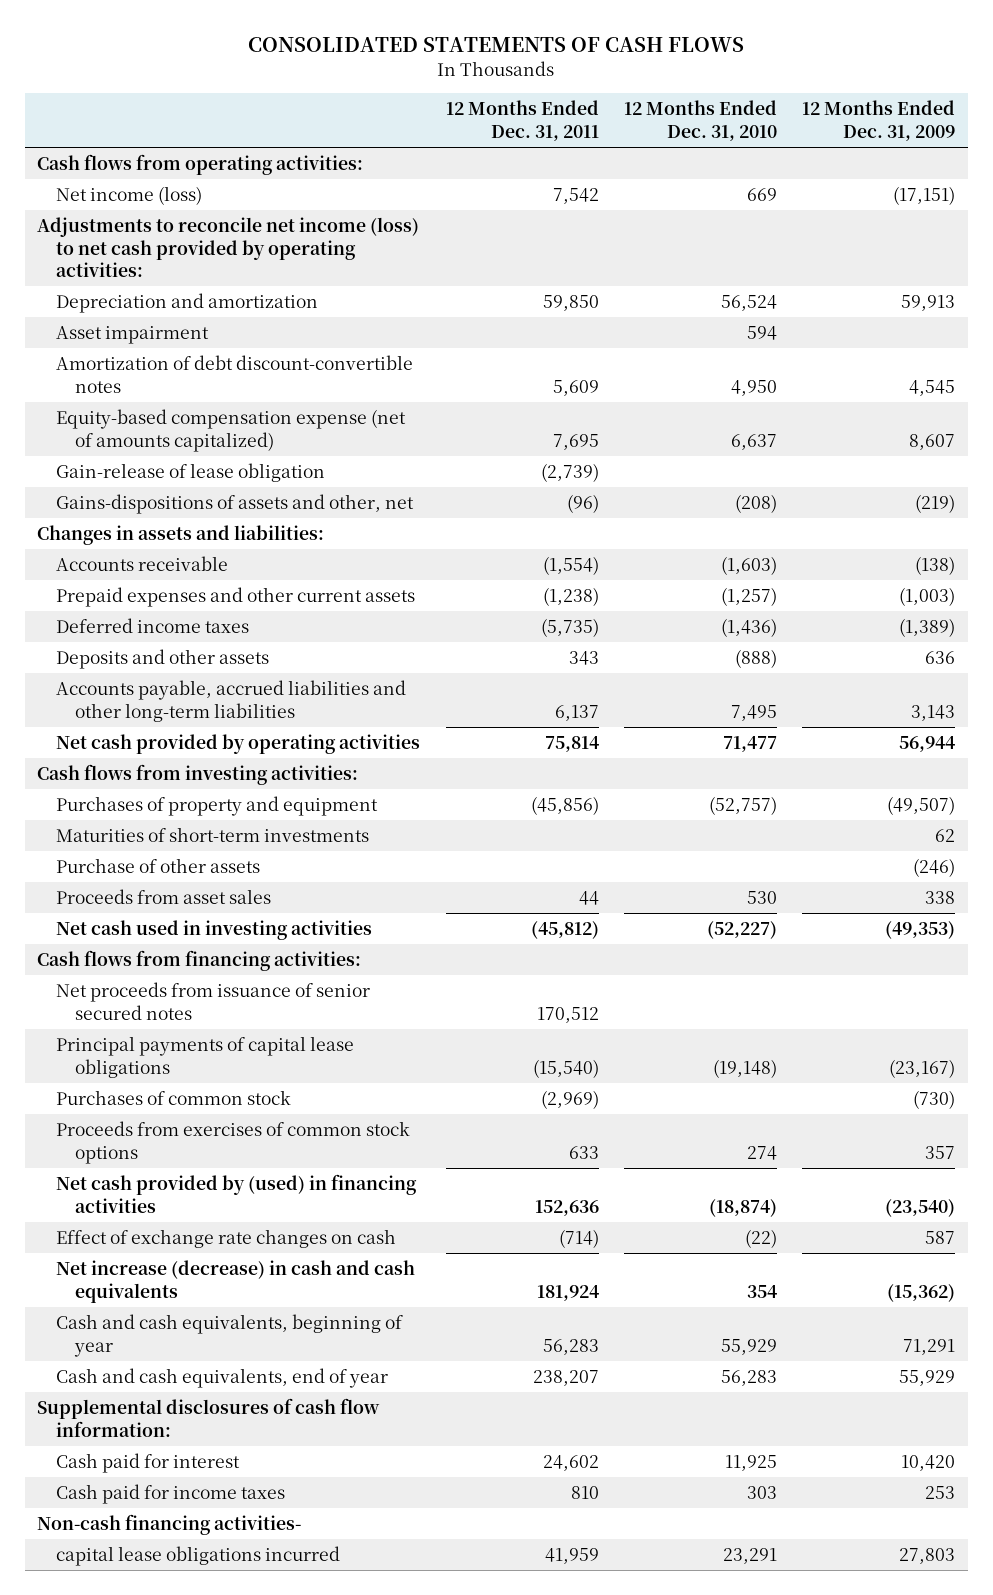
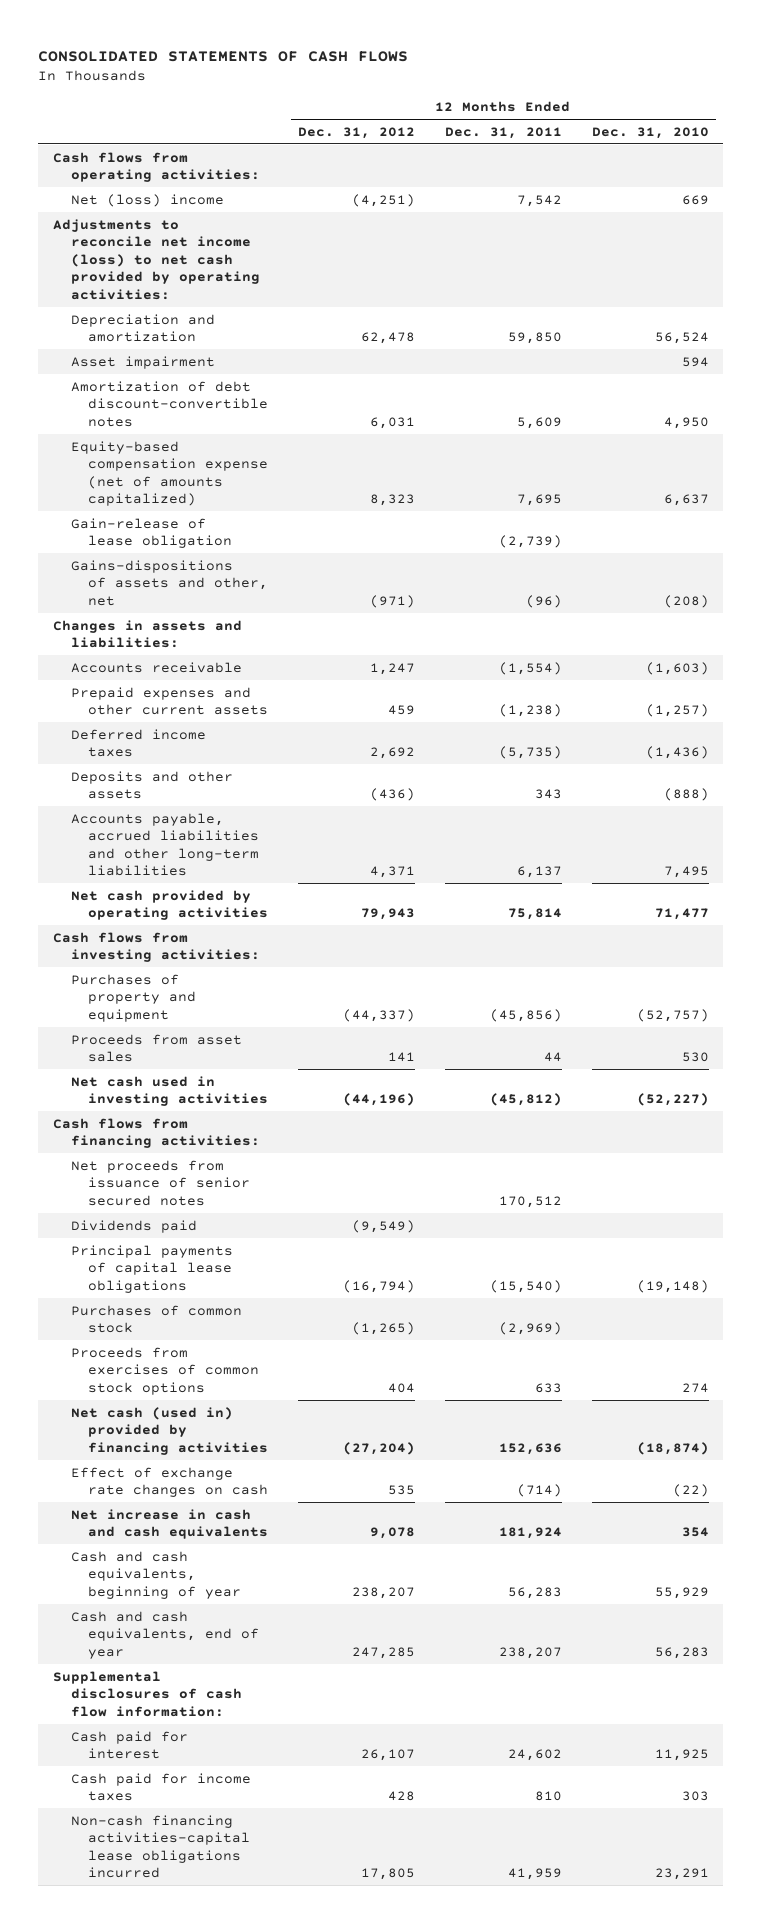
[802,100,956,141] 12 Months Ended Dec. 31, 2009 -> none
none -> [298,126,416,139] Dec. 31, 2012
[56,186,203,206] Net income (loss) -> [70,193,224,207] Net (loss) income
[56,827,370,843] Maturities of short-term investments -> none
[56,858,261,874] Purchase of other assets -> none
none -> [70,1219,197,1233] Dividends paid
[56,1174,418,1213] Net cash provided by (used) in financing activities -> [70,1406,269,1455] Net cash (used in) provided by financing activities
[56,1260,416,1303] Net increase (decrease) in cash and cash equivalents -> [70,1508,269,1540] Net increase in cash and cash equivalents
[37,1514,302,1536] Non-cash financing activities- -> none
[56,1546,341,1567] capital lease obligations incurred -> [70,1814,251,1879] Non-cash financing activities-capital lease obligations incurred

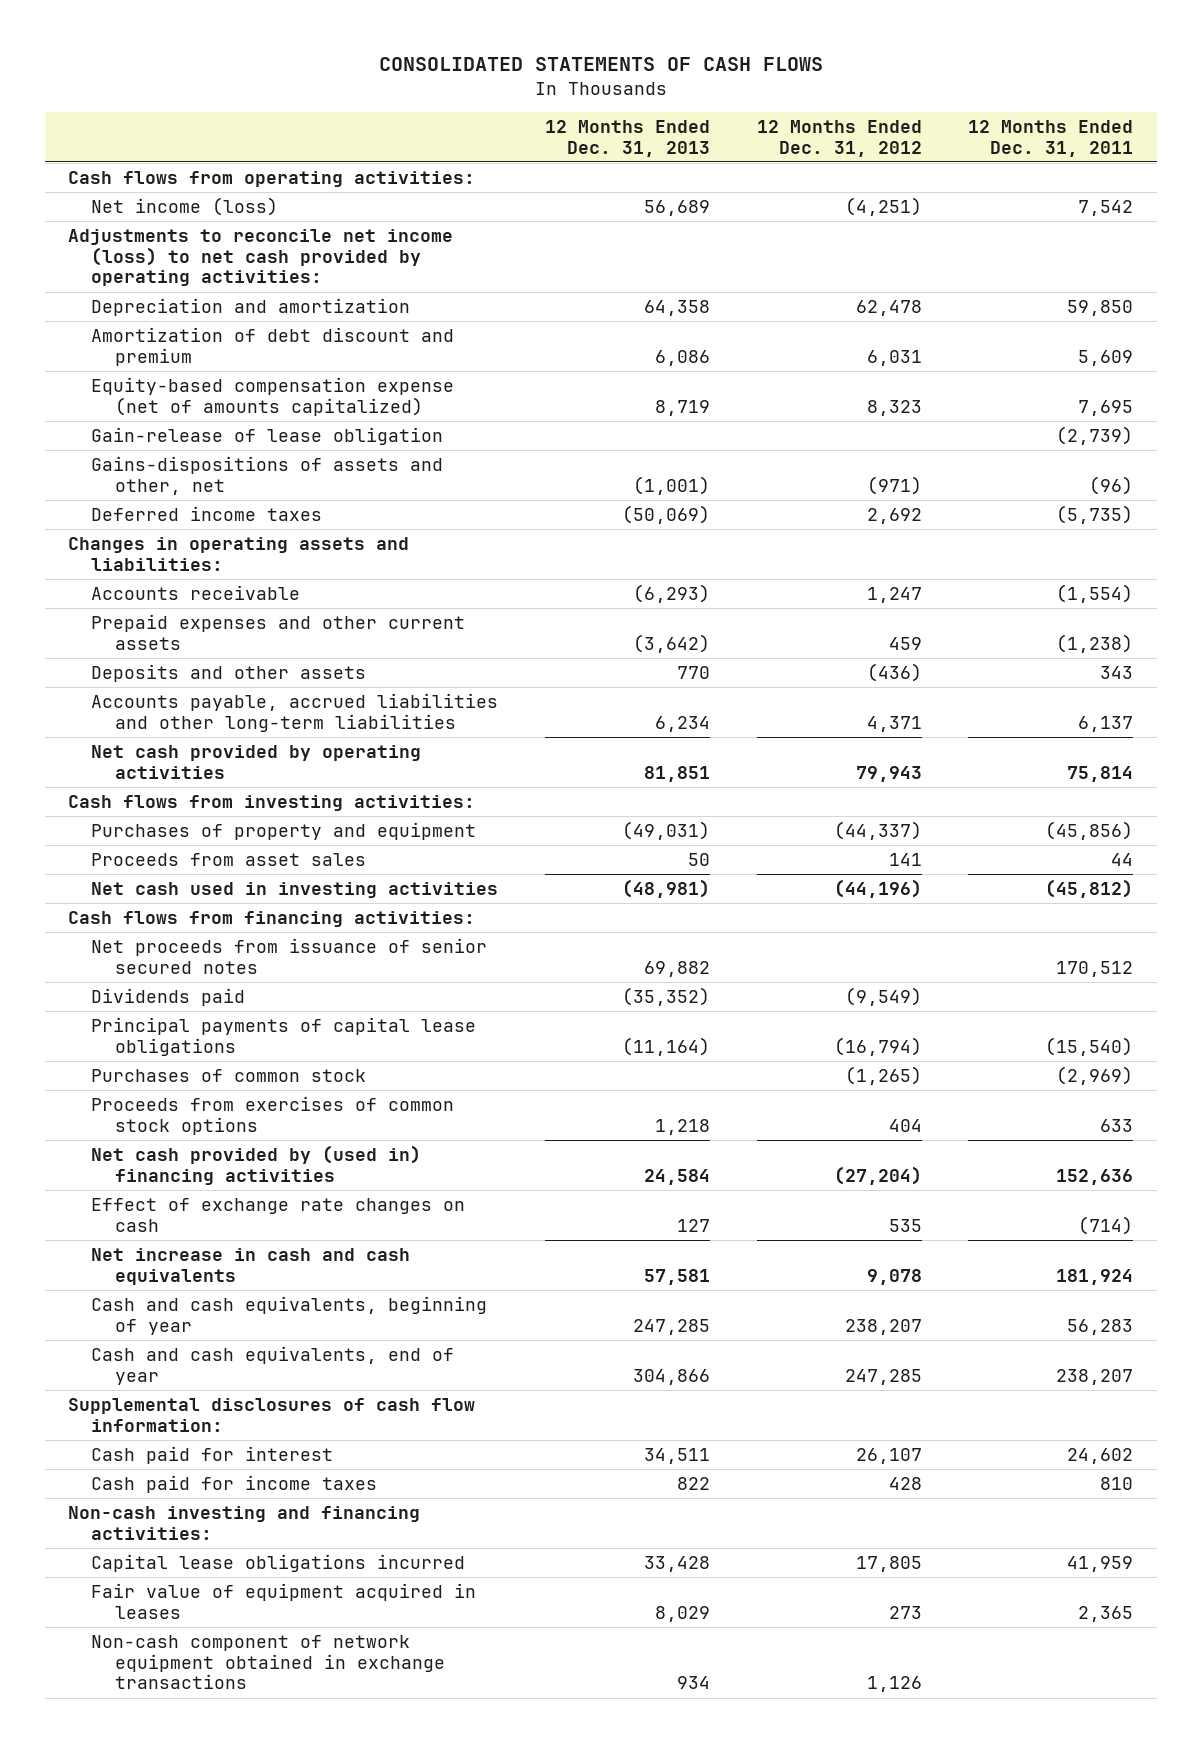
[591,126,709,139] Dec. 31, 2010 -> none
none -> [544,119,710,157] 12 Months Ended Dec. 31, 2013
[70,193,224,207] Net (loss) income -> [91,196,279,216] Net income (loss)
[70,355,215,369] Asset impairment -> none
[70,380,269,427] Amortization of debt discount-convertible notes -> [91,326,455,366] Amortization of debt discount and premium
[70,728,206,758] Deferred income taxes -> [91,505,323,521] Deferred income taxes
[53,619,243,649] Changes in assets and liabilities: -> [67,536,409,571] Changes in operating assets and liabilities:
[70,1406,269,1455] Net cash (used in) provided by financing activities -> [91,1144,422,1185] Net cash provided by (used in) financing activities
none -> [67,1505,420,1540] Non-cash investing and financing activities:
[70,1814,251,1879] Non-cash financing activities-capital lease obligations incurred -> [91,1553,466,1572] Capital lease obligations incurred
none -> [91,1582,477,1619] Fair value of equipment acquired in leases
none -> [91,1634,445,1690] Non-cash component of network equipment obtained in exchange transactions

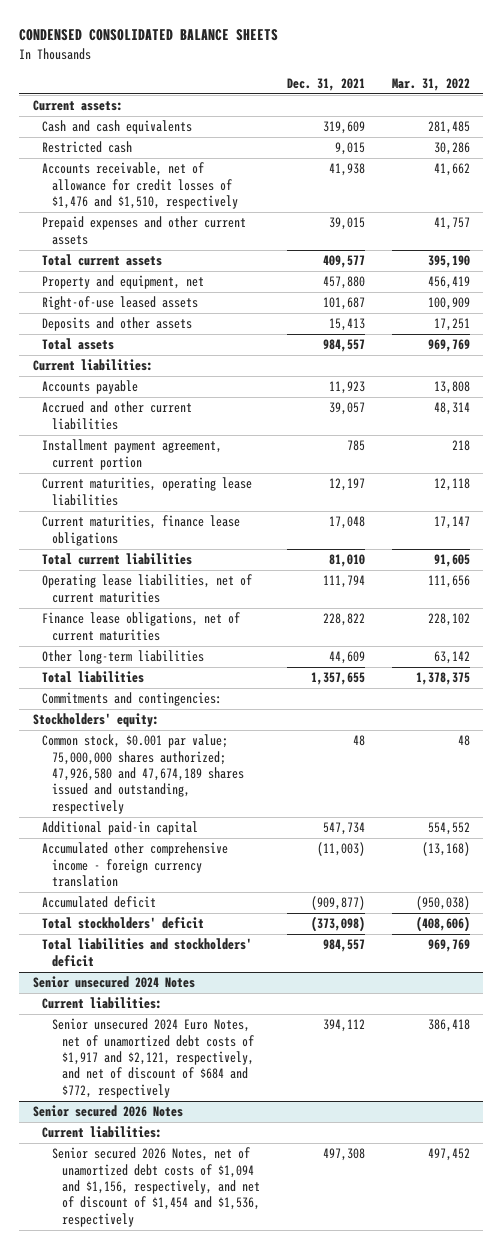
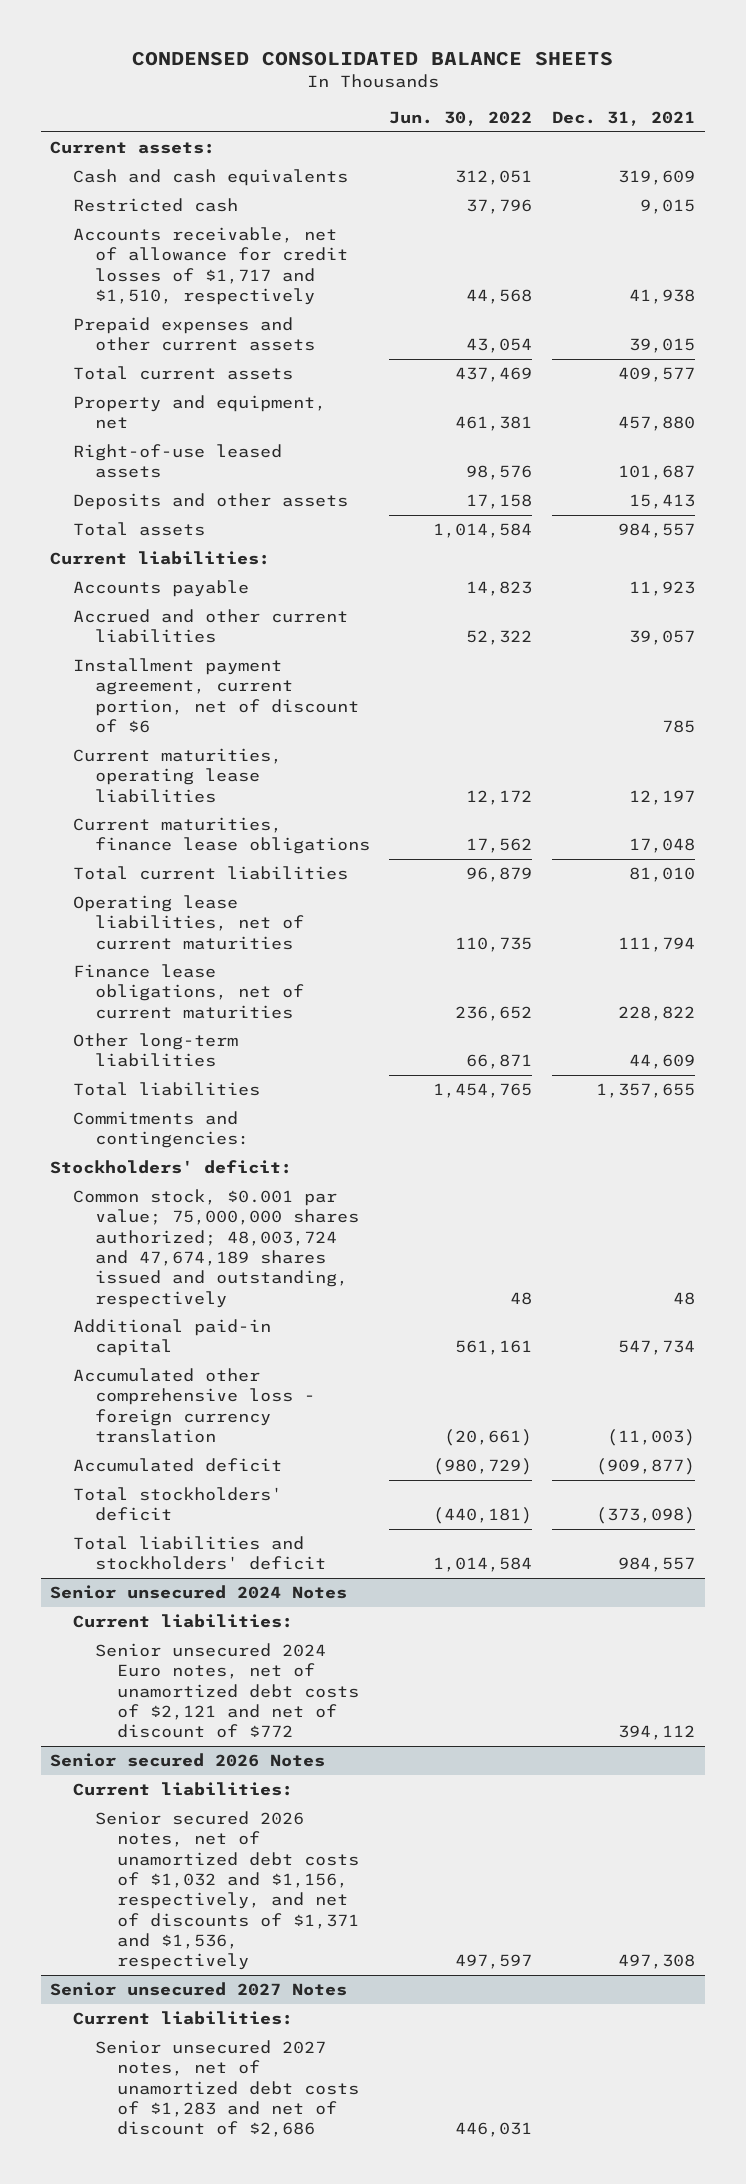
[391,77,470,91] Mar. 31, 2022 -> none
none -> [389,110,533,126] Jun. 30, 2022
[42,162,239,210] Accounts receivable, net of allowance for credit losses of $1,476 and $1,510, respectively -> [72,226,348,305] Accounts receivable, net of allowance for credit losses of $1,717 and $1,510, respectively
[42,439,223,470] Installment payment agreement, current portion -> [72,657,359,733] Installment payment agreement, current portion, net of discount of $6
[32,713,159,728] Stockholders' equity: -> [50,1159,293,1174] Stockholders' deficit:
[42,734,245,814] Common stock, $0.001 par value; 75,000,000 shares authorized; 47,926,580 and 47,674,189 shares issued and outstanding, respectively -> [72,1188,359,1308] Common stock, $0.001 par value; 75,000,000 shares authorized; 48,003,724 and 47,674,189 shares issued and outstanding, respectively
[42,842,229,888] Accumulated other comprehensive income - foreign currency translation -> [72,1367,315,1443] Accumulated other comprehensive loss - foreign currency translation
[52,1018,255,1098] Senior unsecured 2024 Euro Notes, net of unamortized debt costs of $1,917 and $2,121, respectively, and net of discount of $684 and $772, respectively -> [94,1642,359,1739] Senior unsecured 2024 Euro notes, net of unamortized debt costs of $2,121 and net of discount of $772
[52,1147,261,1227] Senior secured 2026 Notes, net of unamortized debt costs of $1,094 and $1,156, respectively, and net of discount of $1,454 and $1,536, respectively -> [94,1810,359,1971] Senior secured 2026 notes, net of unamortized debt costs of $1,032 and $1,156, respectively, and net of discounts of $1,371 and $1,536, respectively
none -> [50,1981,348,1996] Senior unsecured 2027 Notes
none -> [72,2010,293,2025] Current liabilities:
none -> [94,2039,359,2138] Senior unsecured 2027 notes, net of unamortized debt costs of $1,283 and net of discount of $2,686

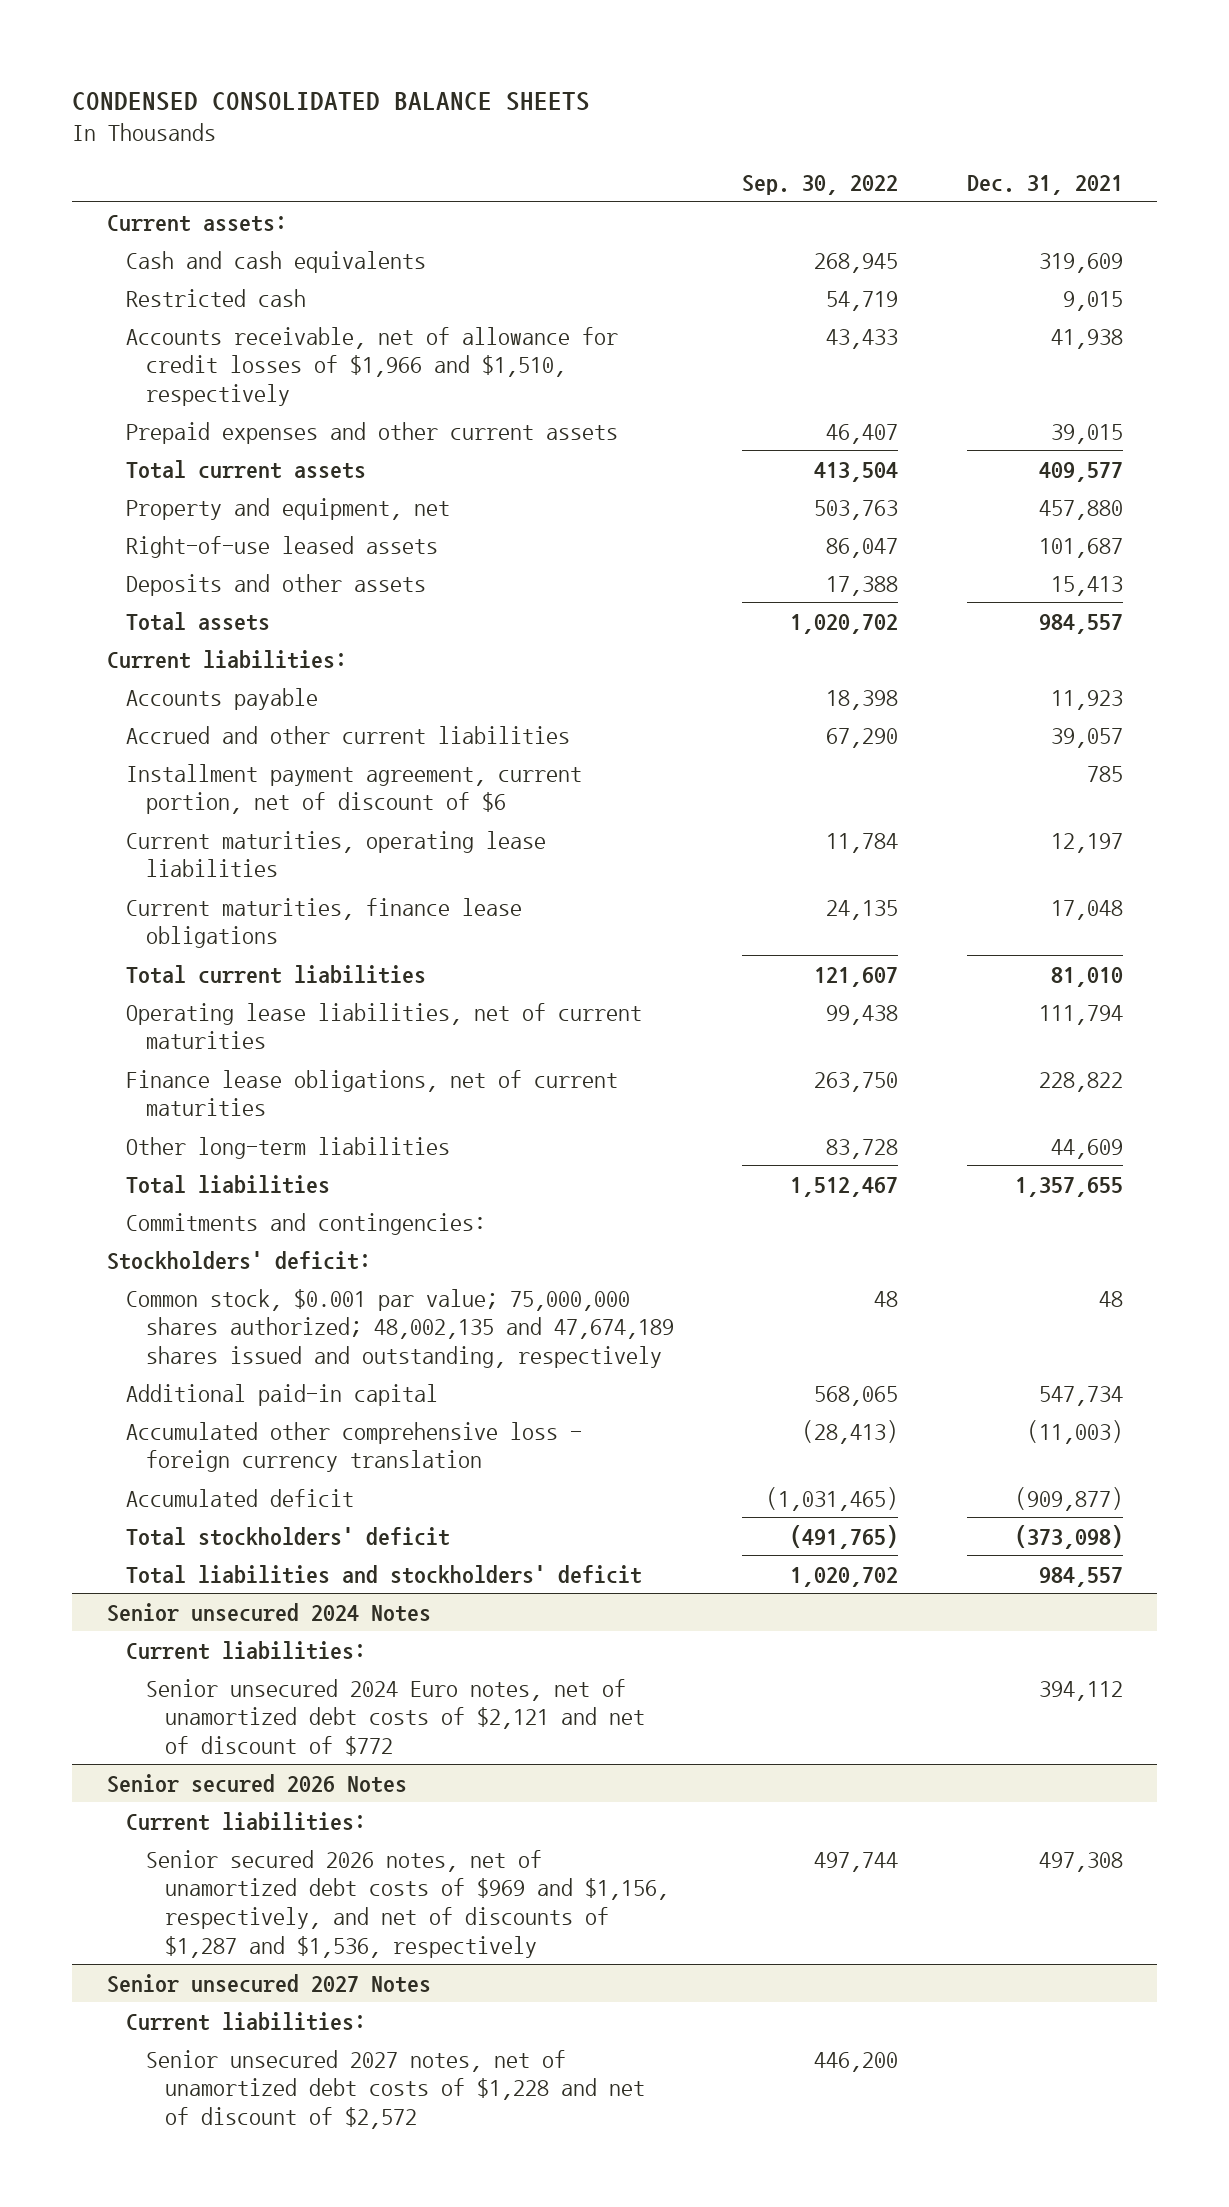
[389,110,533,126] Jun. 30, 2022 -> none
none -> [742,175,899,196] Sep. 30, 2022
[72,226,348,305] Accounts receivable, net of allowance for credit losses of $1,717 and $1,510, respectively -> [126,326,619,406] Accounts receivable, net of allowance for credit losses of $1,966 and $1,510, respectively
[72,1188,359,1308] Common stock, $0.001 par value; 75,000,000 shares authorized; 48,003,724 and 47,674,189 shares issued and outstanding, respectively -> [126,1288,674,1368] Common stock, $0.001 par value; 75,000,000 shares authorized; 48,002,135 and 47,674,189 shares issued and outstanding, respectively
[94,1810,359,1971] Senior secured 2026 notes, net of unamortized debt costs of $1,032 and $1,156, respectively, and net of discounts of $1,371 and $1,536, respectively -> [145,1849,670,1958] Senior secured 2026 notes, net of unamortized debt costs of $969 and $1,156, respectively, and net of discounts of $1,287 and $1,536, respectively
[94,2039,359,2138] Senior unsecured 2027 notes, net of unamortized debt costs of $1,283 and net of discount of $2,686 -> [145,2049,646,2129] Senior unsecured 2027 notes, net of unamortized debt costs of $1,228 and net of discount of $2,572

